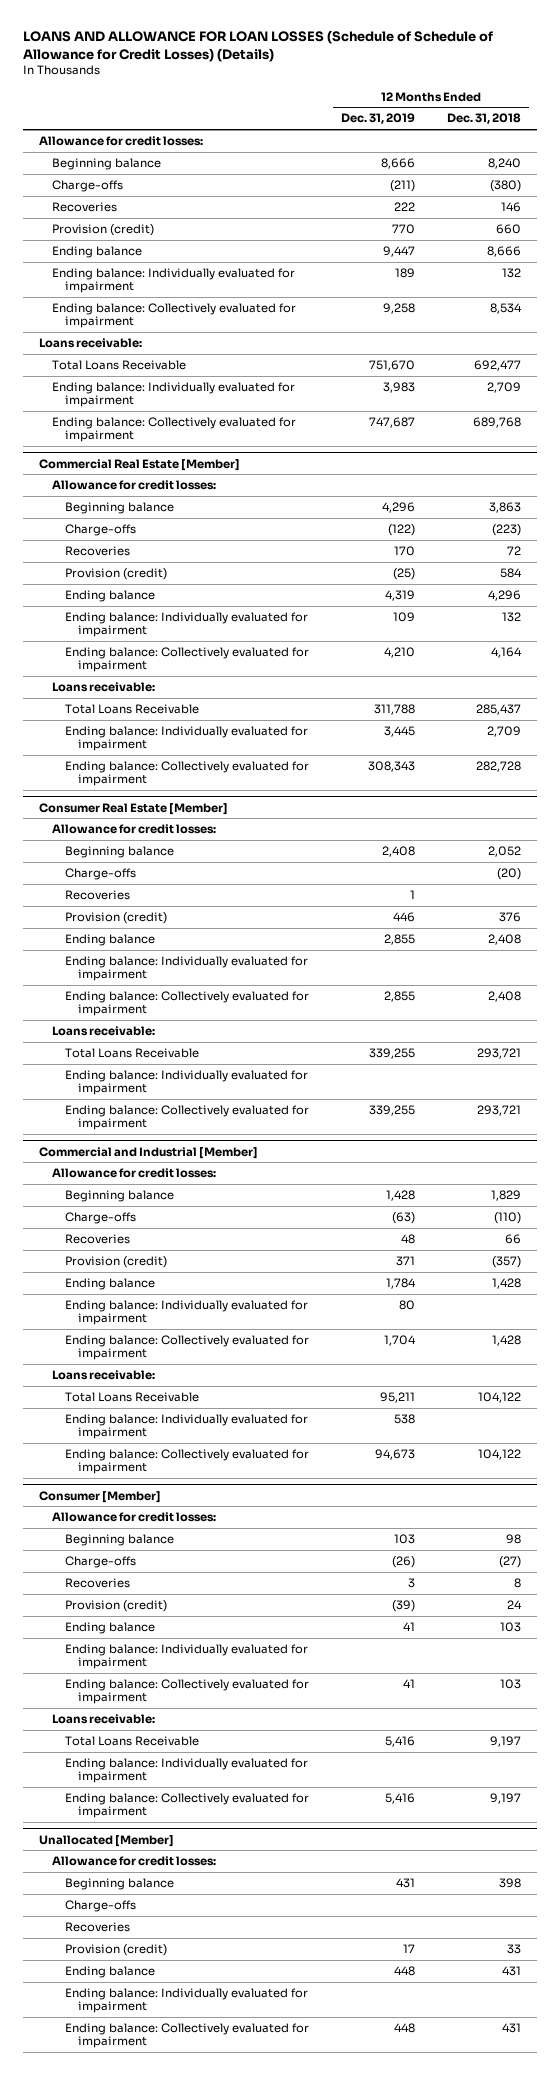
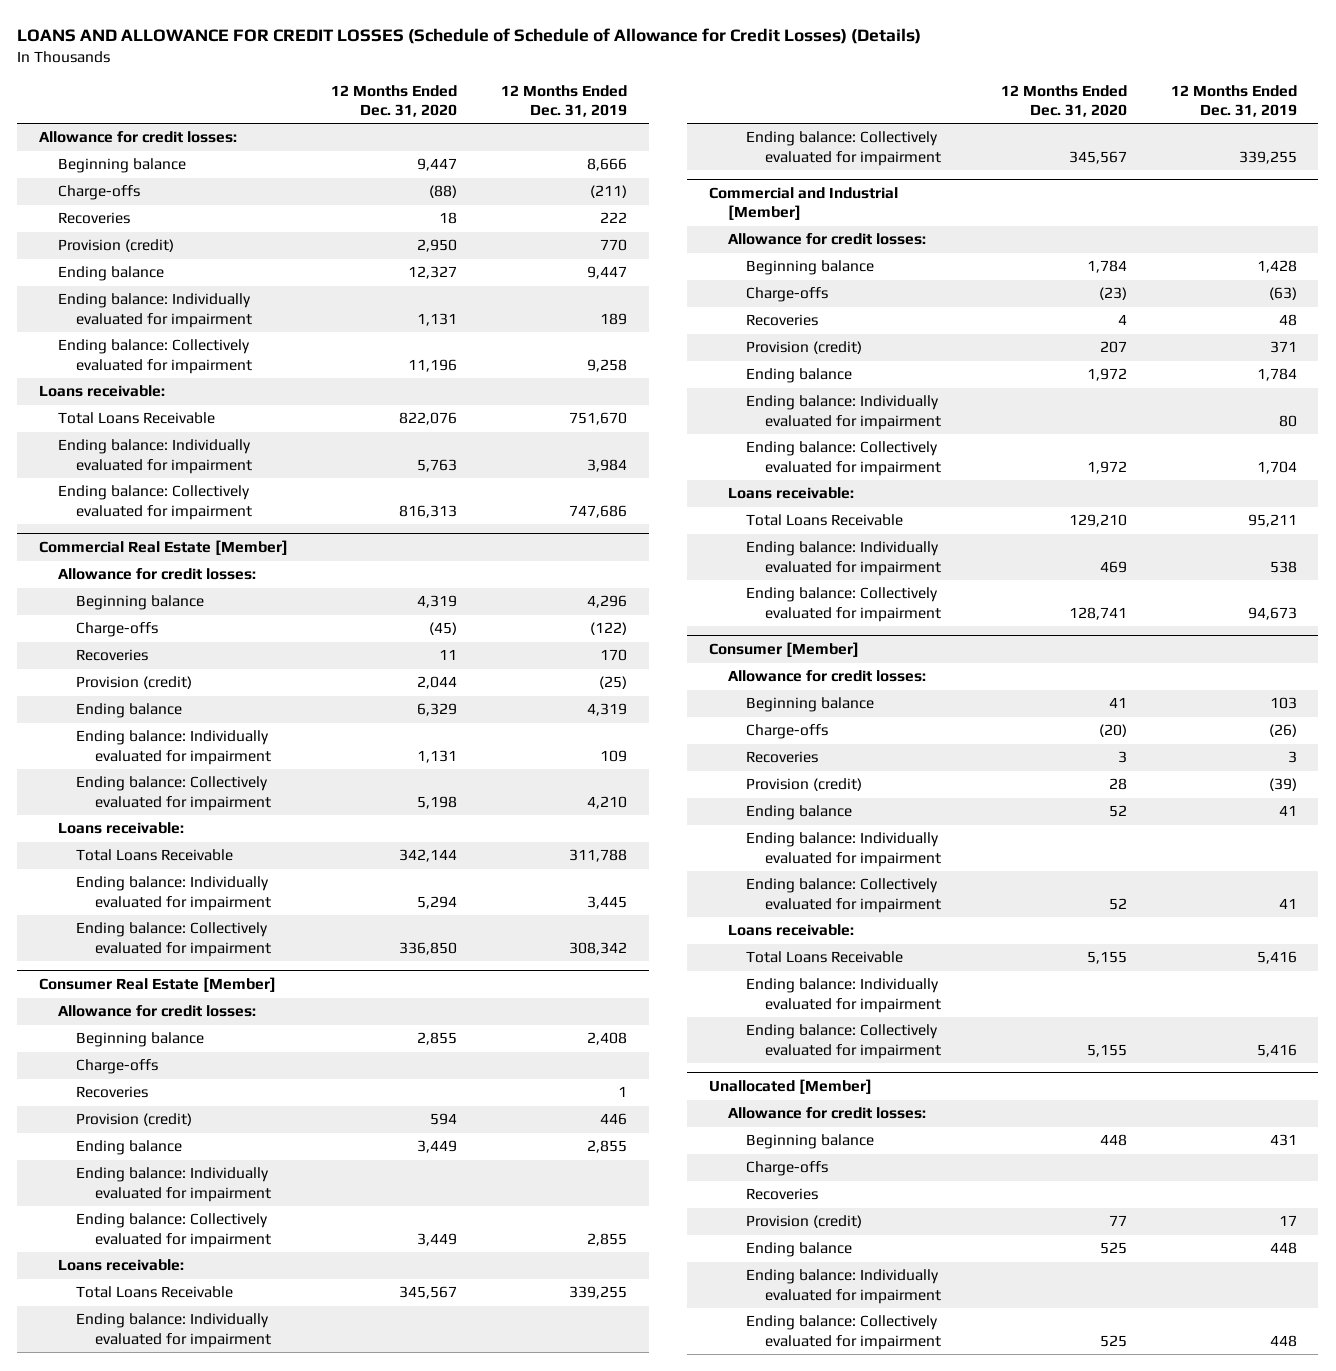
[23,29,494,62] LOANS AND ALLOWANCE FOR LOAN LOSSES (Schedule of Schedule of Allowance for Credit Losses) (Details) -> [17,27,922,44] LOANS AND ALLOWANCE FOR CREDIT LOSSES (Schedule of Schedule of Allowance for Credit Losses) (Details)
[446,113,521,125] Dec. 31, 2018 -> none
none -> [331,84,458,117] 12 Months Ended Dec. 31, 2020
[382,382,415,394] 3,983 -> [586,458,627,472] 3,984
[368,417,415,429] 747,687 -> [568,504,627,518] 747,686
[367,761,415,773] 308,343 -> [568,941,627,955] 308,342

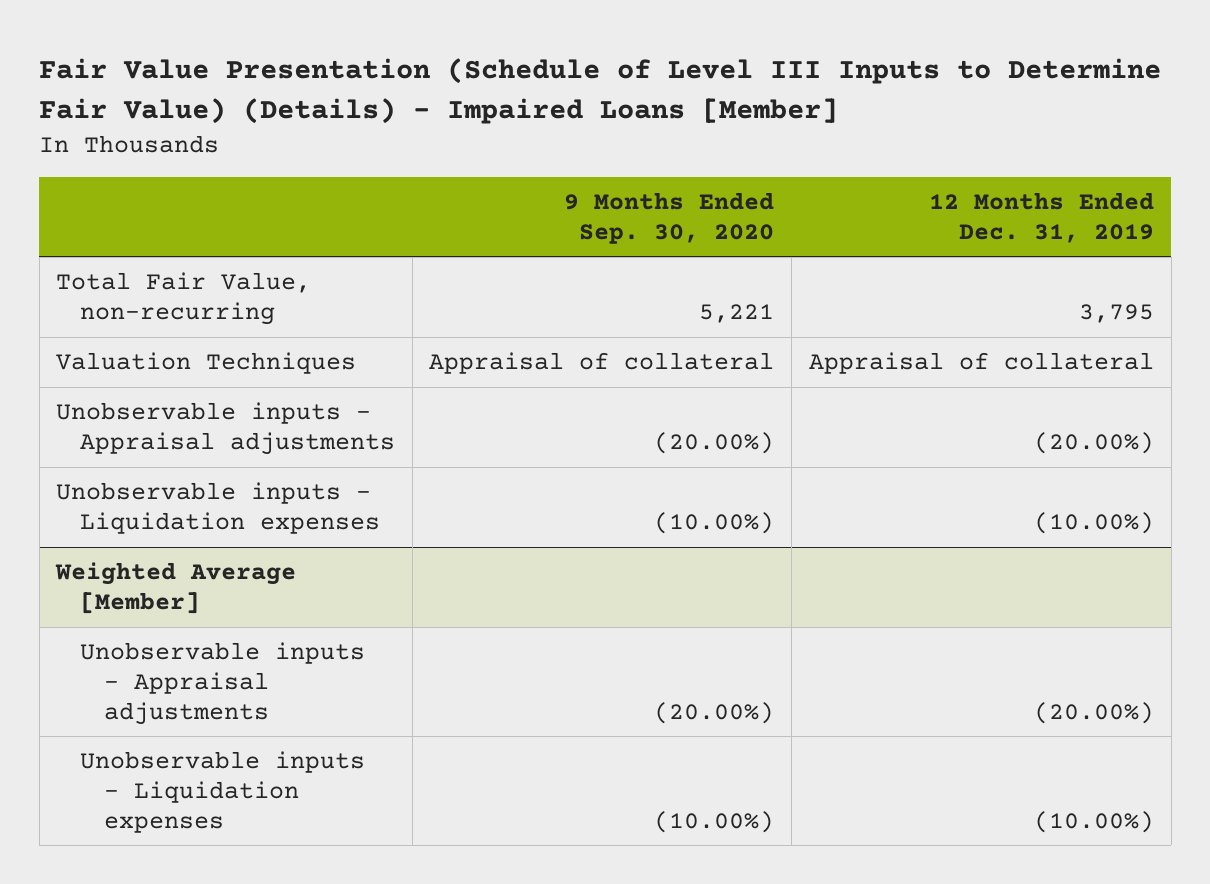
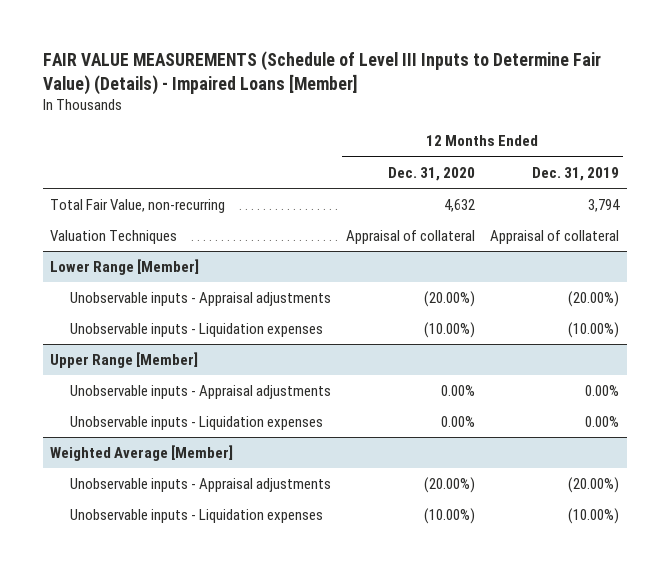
[39,58,1162,124] Fair Value Presentation (Schedule of Level III Inputs to Determine Fair Value) (Details) - Impaired Loans [Member] -> [42,51,601,95] FAIR VALUE MEASUREMENTS (Schedule of Level III Inputs to Determine Fair Value) (Details) - Impaired Loans [Member]
[564,191,775,244] 9 Months Ended Sep. 30, 2020 -> none
none -> [387,166,475,181] Dec. 31, 2020
[1078,304,1154,324] 3,795 -> [588,199,621,213] 3,794
none -> [50,259,200,276] Lower Range [Member]
none -> [50,352,199,369] Upper Range [Member]
none -> [69,385,331,400] Unobservable inputs - Appraisal adjustments
none -> [69,416,323,431] Unobservable inputs - Liquidation expenses

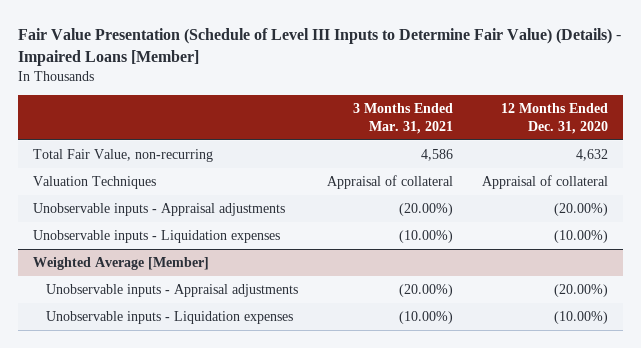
[42,51,601,95] FAIR VALUE MEASUREMENTS (Schedule of Level III Inputs to Determine Fair Value) (Details) - Impaired Loans [Member] -> [18,28,622,66] Fair Value Presentation (Schedule of Level III Inputs to Determine Fair Value) (Details) - Impaired Loans [Member]
[532,166,620,181] Dec. 31, 2019 -> none
none -> [353,103,454,134] 3 Months Ended Mar. 31, 2021
[50,259,200,276] Lower Range [Member] -> none
[50,352,199,369] Upper Range [Member] -> none
[69,385,331,400] Unobservable inputs - Appraisal adjustments -> none
[69,416,323,431] Unobservable inputs - Liquidation expenses -> none

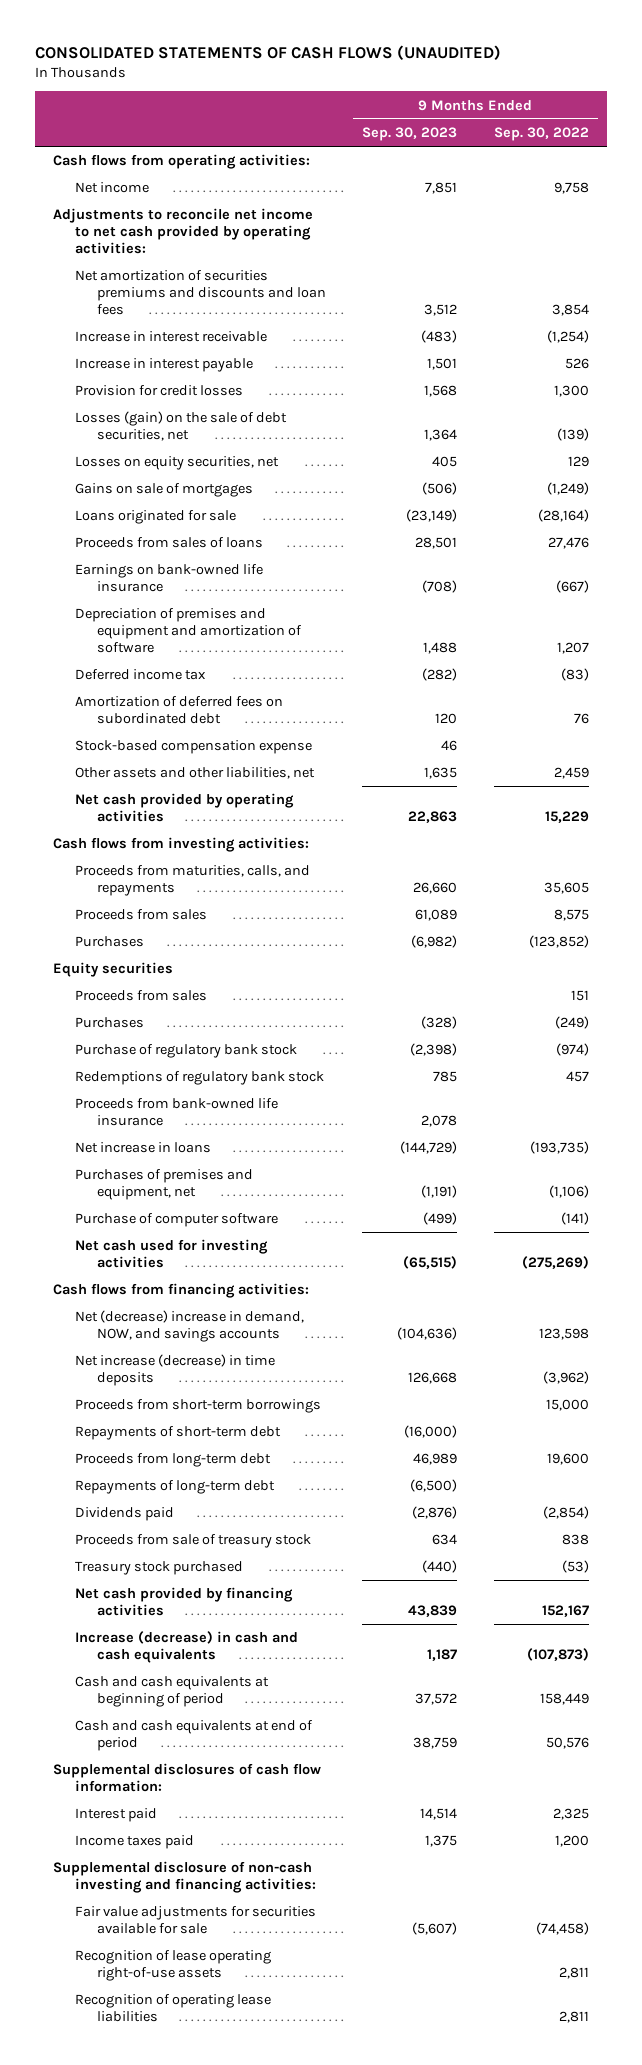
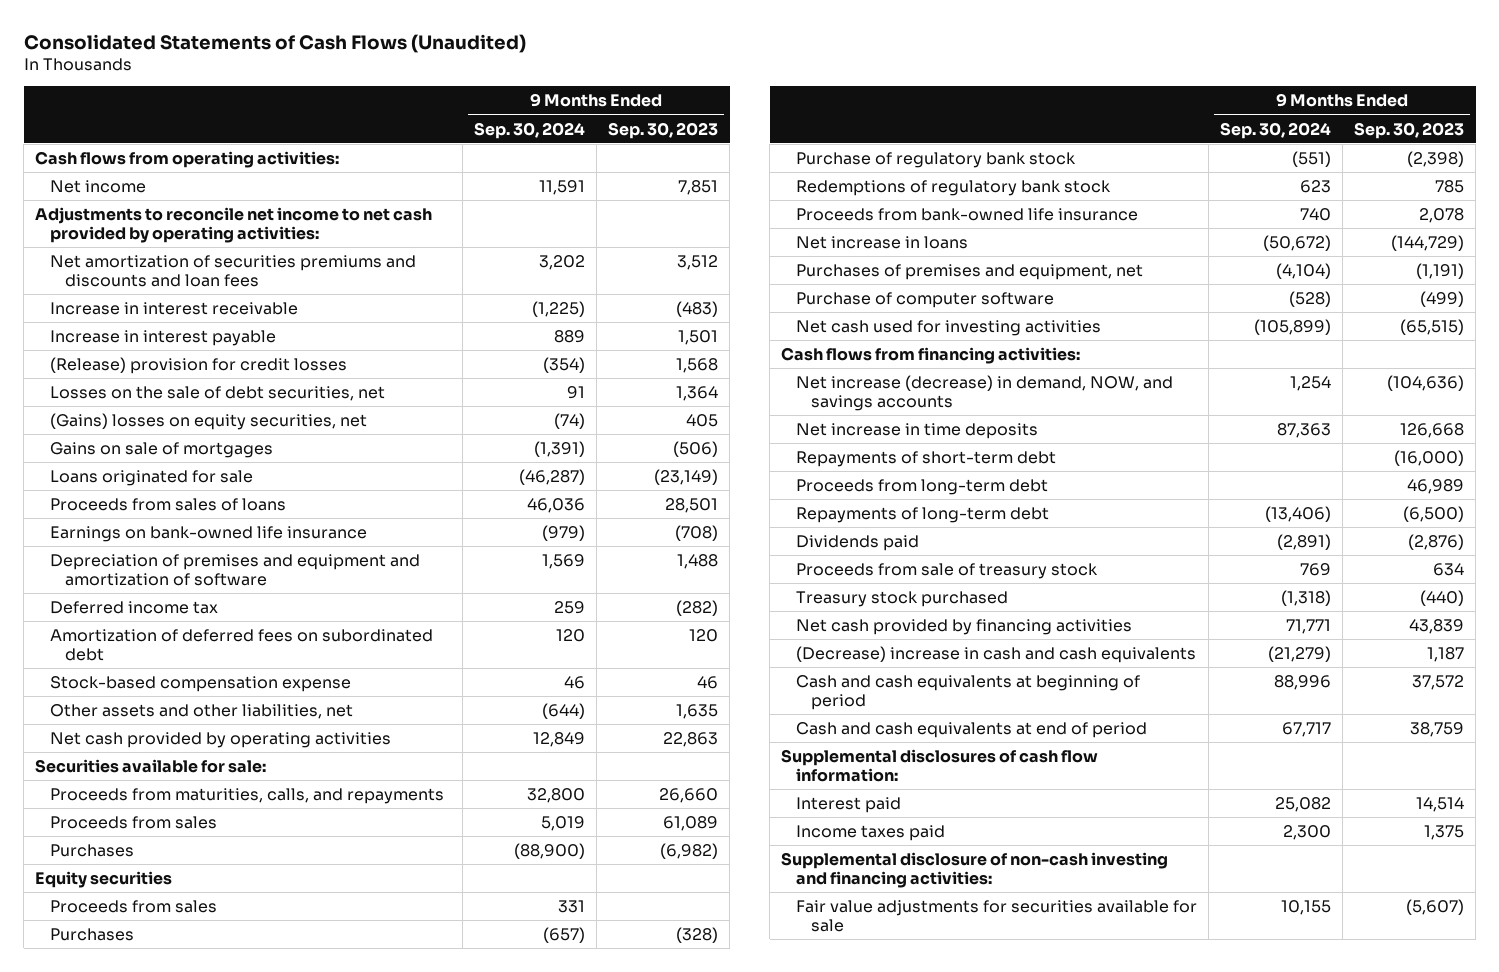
[35,44,502,60] CONSOLIDATED STATEMENTS OF CASH FLOWS (UNAUDITED) -> [23,33,526,53] Consolidated Statements of Cash Flows (Unaudited)
[493,127,589,142] Sep. 30, 2022 -> none
none -> [474,121,586,139] Sep. 30, 2024
[75,385,244,397] Provision for credit losses -> [50,357,348,375] (Release) provision for credit losses
[75,411,288,442] Losses (gain) on the sale of debt securities, net -> [50,386,386,402] Losses on the sale of debt securities, net
[75,456,280,471] Losses on equity securities, net -> [50,413,368,431] (Gains) losses on equity securities, net
[53,837,310,853] Cash flows from investing activities: -> none
none -> [35,759,267,774] Securities available for sale:
[75,1399,322,1414] Proceeds from short-term borrowings -> none
[75,1310,305,1343] Net (decrease) increase in demand, NOW, and savings accounts -> [796,375,1174,411] Net increase (decrease) in demand, NOW, and savings accounts
[75,1354,276,1387] Net increase (decrease) in time deposits -> [796,423,1039,440] Net increase in time deposits
[75,1631,299,1664] Increase (decrease) in cash and cash equivalents -> [796,646,1197,664] (Decrease) increase in cash and cash equivalents
[75,1950,272,1982] Recognition of lease operating right-of-use assets -> none
[75,1994,272,2023] Recognition of operating lease liabilities -> none

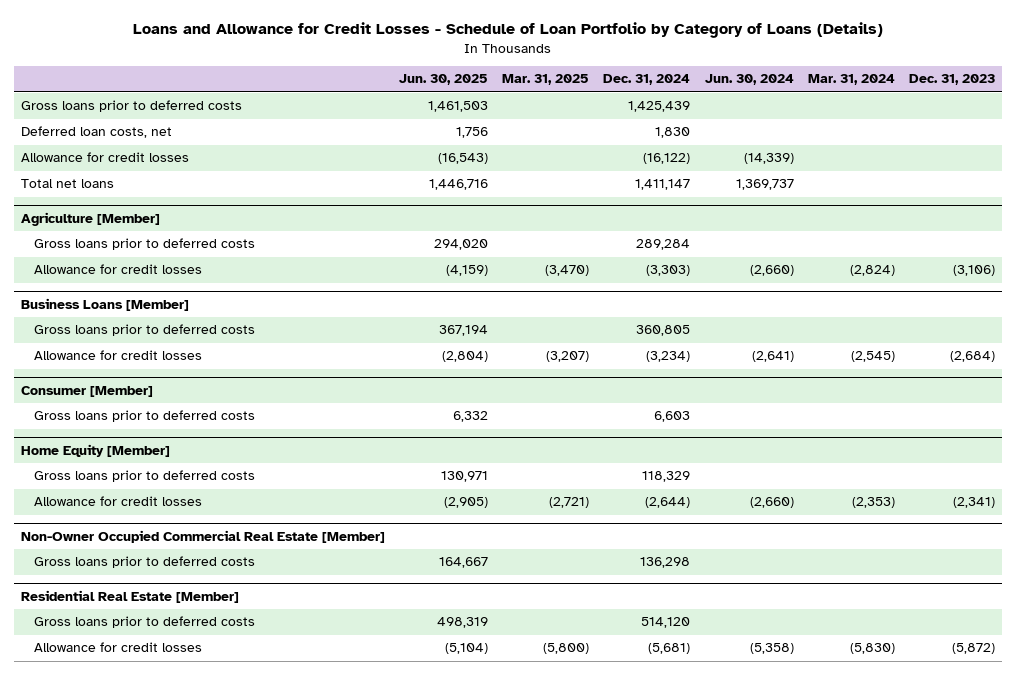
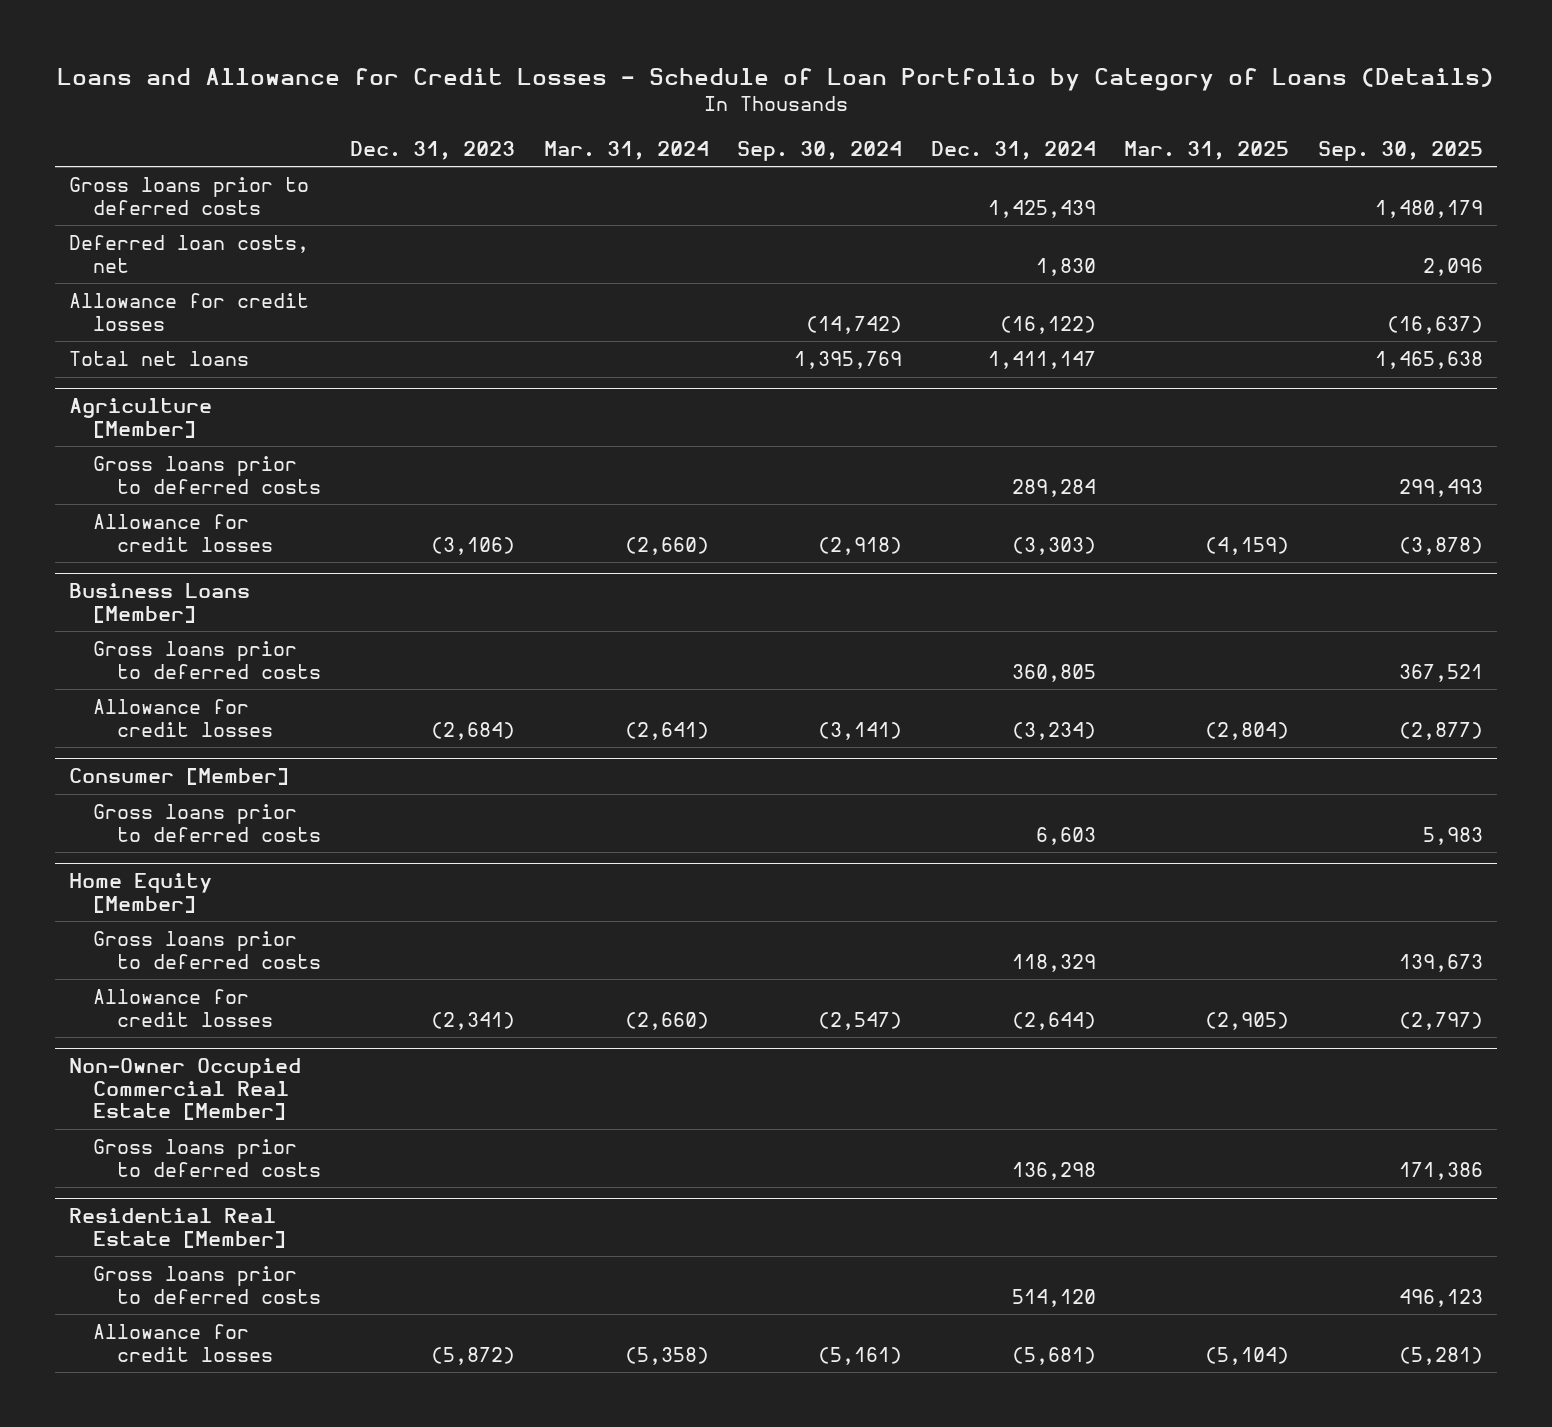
[398,74,488,86] Jun. 30, 2025 -> none
[704,74,794,86] Jun. 30, 2024 -> none
none -> [737,140,903,161] Sep. 30, 2024
none -> [1318,140,1484,161] Sep. 30, 2025
[545,265,590,277] (3,470) -> [1205,536,1290,555] (4,159)
[849,265,895,277] (2,824) -> [624,536,709,555] (2,660)
[546,351,590,363] (3,207) -> [1205,721,1290,740] (2,804)
[850,351,895,363] (2,545) -> [624,721,709,740] (2,641)
[549,497,590,509] (2,721) -> [1205,1011,1290,1030] (2,905)
[851,497,895,509] (2,353) -> [624,1011,709,1030] (2,660)
[543,643,590,655] (5,800) -> [1205,1346,1290,1365] (5,104)
[849,643,895,655] (5,830) -> [624,1346,709,1365] (5,358)

